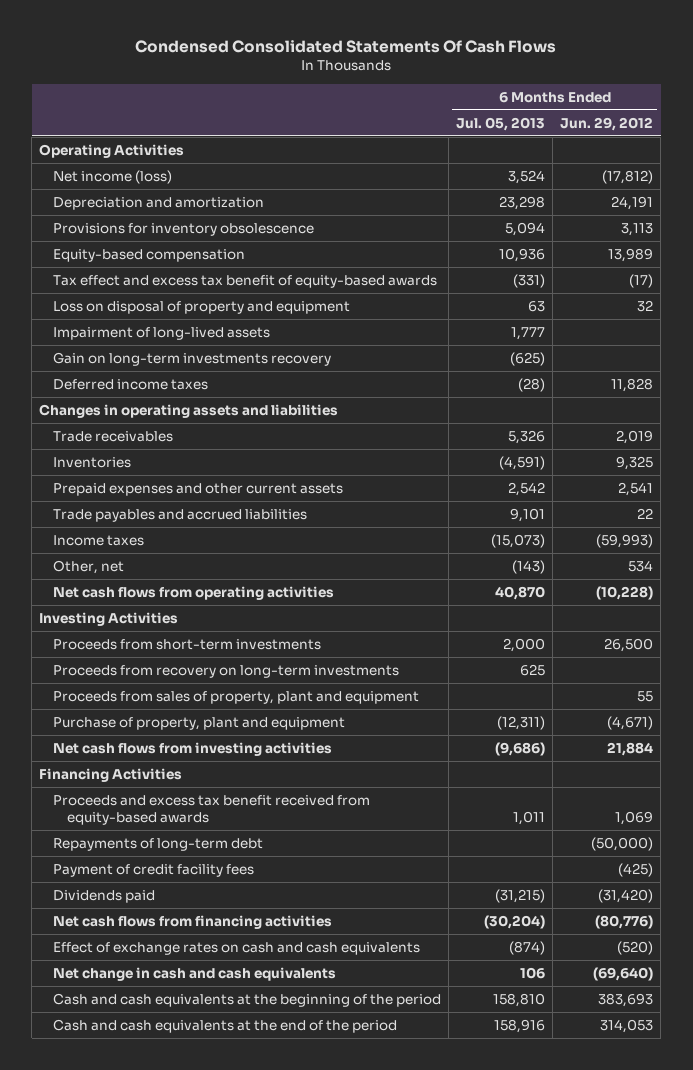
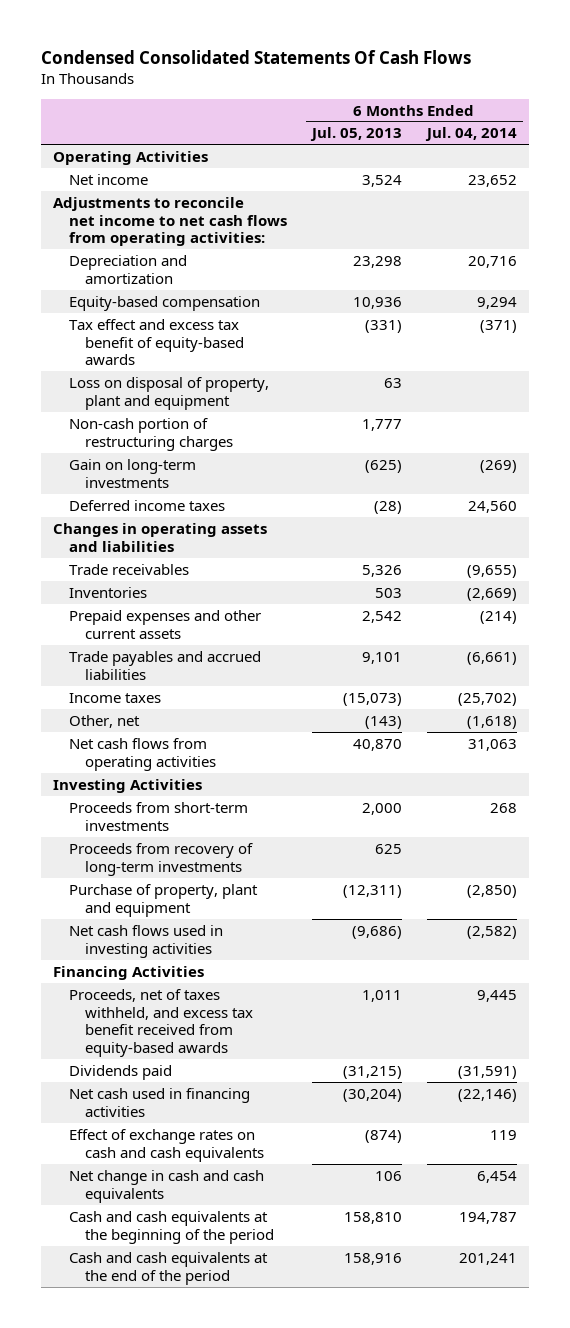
[560,116,654,131] Jun. 29, 2012 -> none
none -> [424,127,517,142] Jul. 04, 2014
[52,169,172,184] Net income (loss) -> [69,173,149,185] Net income
none -> [53,196,288,247] Adjustments to reconcile net income to net cash flows from operating activities:
[52,222,314,236] Provisions for inventory obsolescence -> none
[52,300,350,314] Loss on disposal of property and equipment -> [69,376,270,410] Loss on disposal of property, plant and equipment
[52,326,270,340] Impairment of long-lived assets -> [69,417,234,451] Non-cash portion of restructuring charges
[52,351,331,366] Gain on long-term investments recovery -> [69,458,197,488] Gain on long-term investments
[499,455,546,470] (4,591) -> [374,587,402,598] 503
[52,690,419,704] Proceeds from sales of property, plant and equipment -> none
[52,664,399,678] Proceeds from recovery on long-term investments -> [69,842,254,876] Proceeds from recovery of long-term investments
[52,741,332,756] Net cash flows from investing activities -> [69,924,224,958] Net cash flows used in investing activities
[52,837,263,851] Repayments of long-term debt -> none
[52,863,254,877] Payment of credit facility fees -> none
[52,794,370,825] Proceeds and excess tax benefit received from equity-based awards -> [69,988,254,1058] Proceeds, net of taxes withheld, and excess tax benefit received from equity-based awards
[52,914,332,929] Net cash flows from financing activities -> [69,1087,251,1117] Net cash used in financing activities

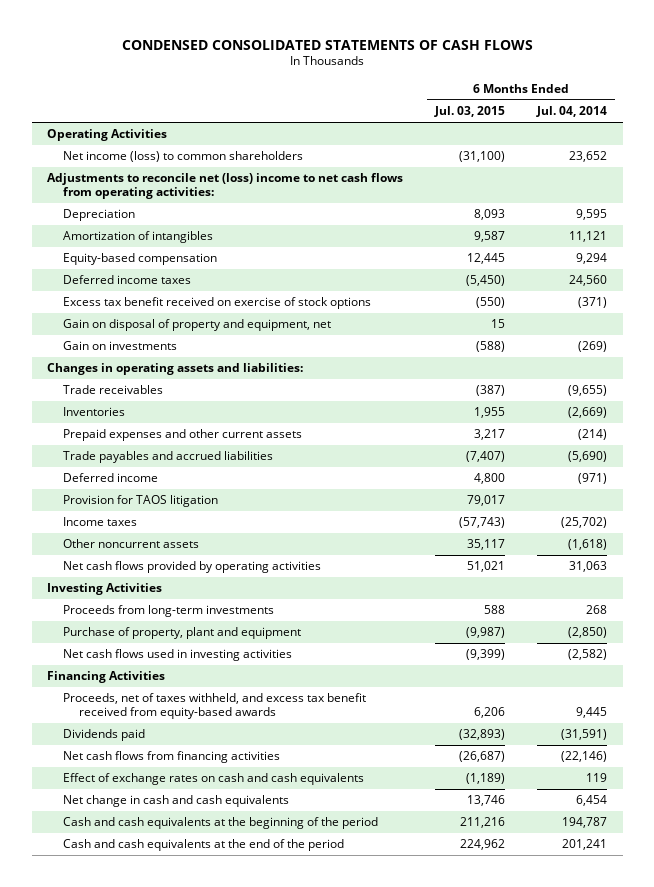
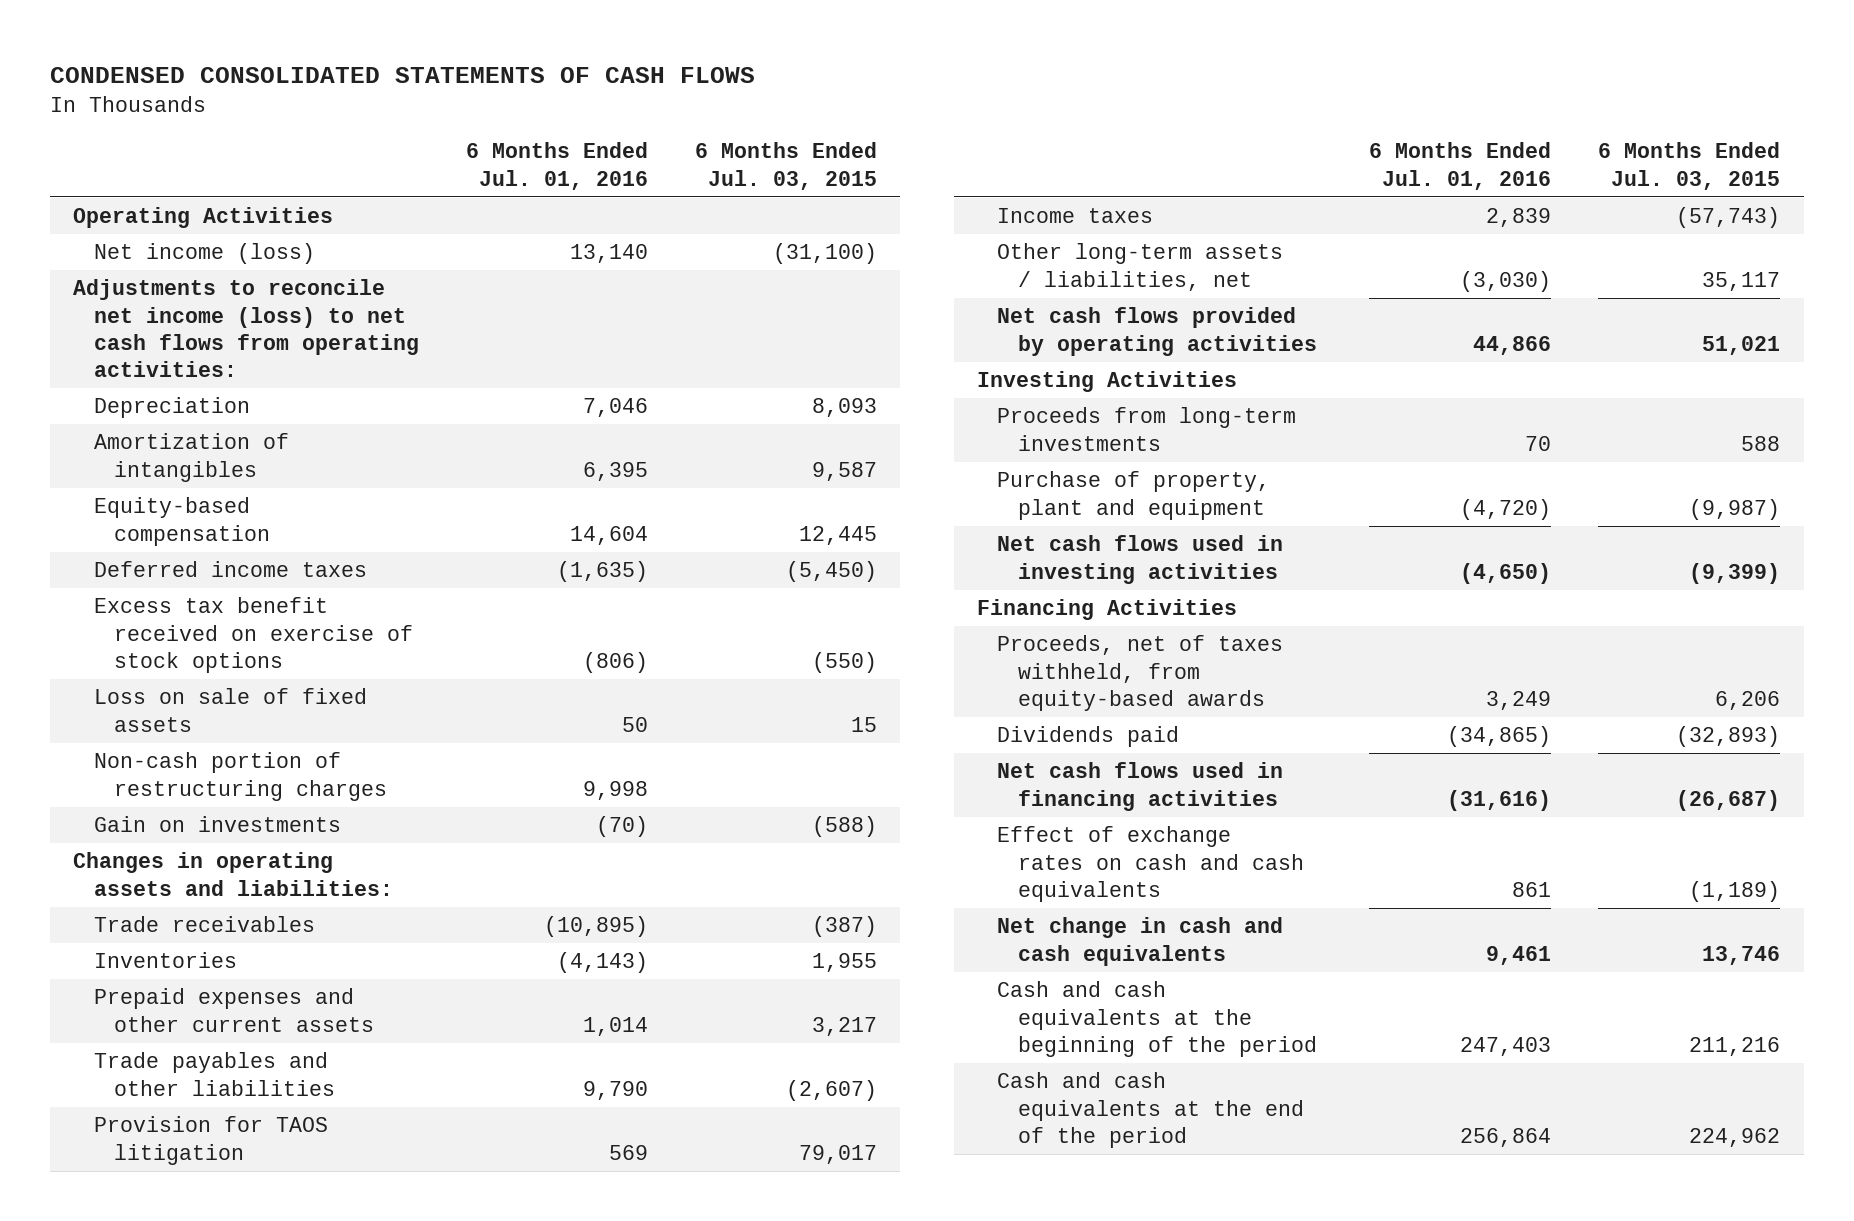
[535,106,607,118] Jul. 04, 2014 -> none
none -> [465,142,648,190] 6 Months Ended Jul. 01, 2016
[63,151,304,163] Net income (loss) to common shareholders -> [93,243,315,265] Net income (loss)
[47,173,404,200] Adjustments to reconcile net (loss) income to net cash flows from operating activities: -> [73,279,419,378] Adjustments to reconcile net income (loss) to net cash flows from operating activities:
[63,319,332,332] Gain on disposal of property and equipment, net -> [93,688,367,732] Loss on sale of fixed assets
none -> [93,752,388,801] Non-cash portion of restructuring charges
[63,473,159,483] Deferred income -> none
[63,451,274,464] Trade payables and accrued liabilities -> [93,1052,336,1096] Trade payables and other liabilities
[466,451,506,463] (7,407) -> [785,1079,877,1101] (2,607)
[63,539,200,549] Other noncurrent assets -> [997,243,1284,291] Other long-term assets / liabilities, net
[63,693,367,720] Proceeds, net of taxes withheld, and excess tax benefit received from equity-based awards -> [997,635,1284,711] Proceeds, net of taxes withheld, from equity-based awards
[63,751,281,764] Net cash flows from financing activities -> [997,762,1284,811] Net cash flows used in financing activities

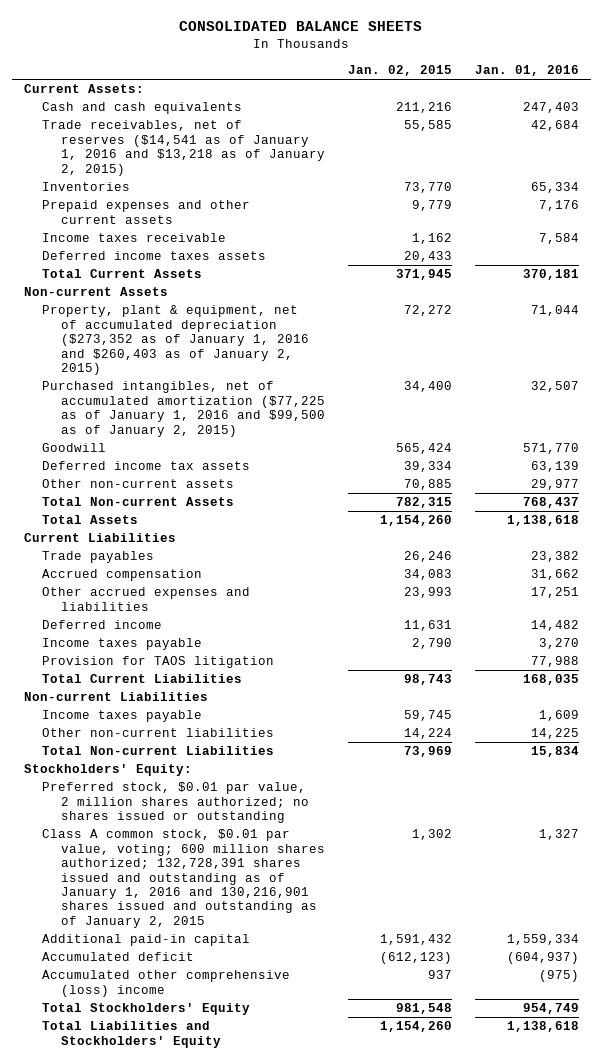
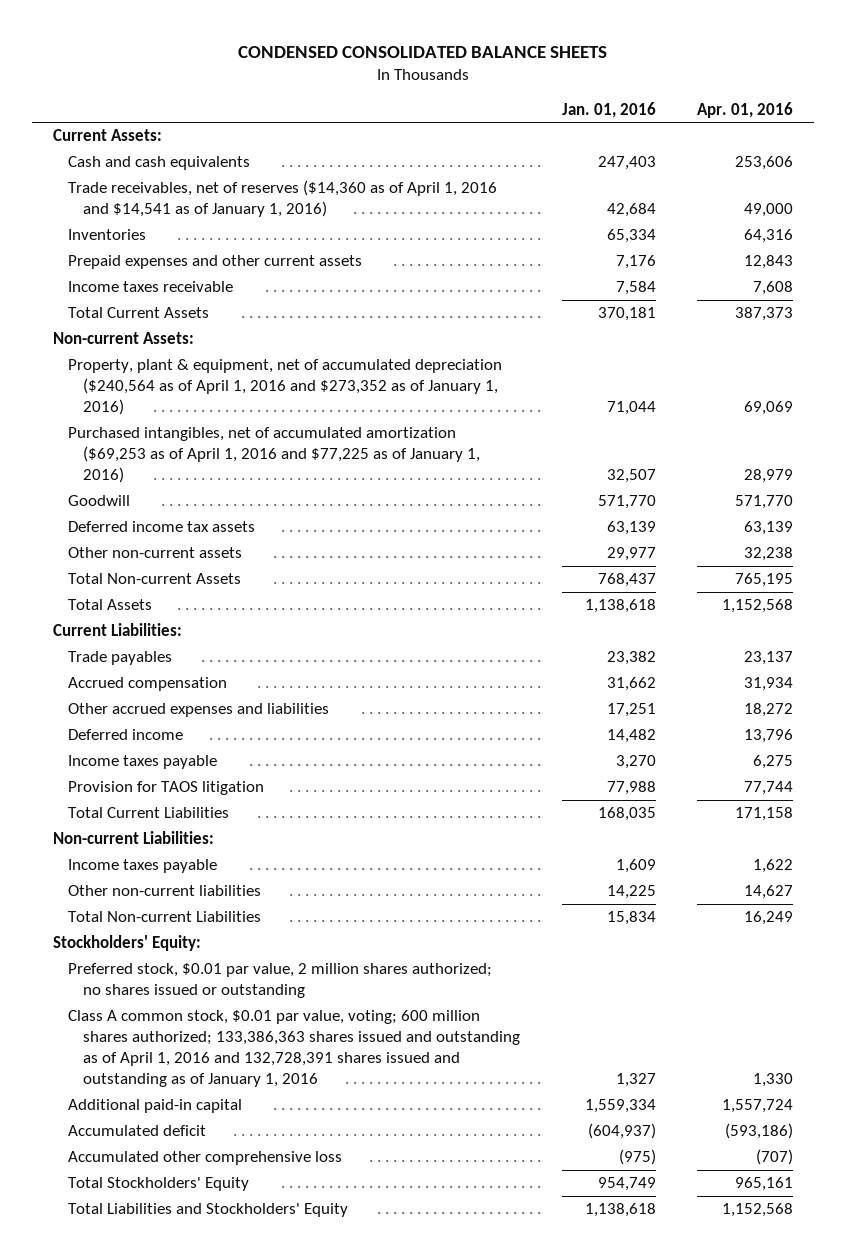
[179,21,423,32] CONSOLIDATED BALANCE SHEETS -> [237,45,607,58] CONDENSED CONSOLIDATED BALANCE SHEETS
[347,65,452,77] Jan. 02, 2015 -> none
none -> [697,101,794,118] Apr. 01, 2016
[42,120,325,176] Trade receivables, net of reserves ($14,541 as of January 1, 2016 and $13,218 as of January 2, 2015) -> [67,180,497,218] Trade receivables, net of reserves ($14,360 as of April 1, 2016 and $14,541 as of January 1, 2016)
[42,251,267,261] Deferred income taxes assets -> none
[23,287,168,297] Non-current Assets -> [52,332,194,345] Non-current Assets:
[42,305,309,375] Property, plant & equipment, net of accumulated depreciation ($273,352 as of January 1, 2016 and $260,403 as of January 2, 2015) -> [67,359,502,416] Property, plant & equipment, net of accumulated depreciation ($240,564 as of April 1, 2016 and $273,352 as of January 1, 2016)
[42,381,325,437] Purchased intangibles, net of accumulated amortization ($77,225 as of January 1, 2016 and $99,500 as of January 2, 2015) -> [67,427,481,484] Purchased intangibles, net of accumulated amortization ($69,253 as of April 1, 2016 and $77,225 as of January 1, 2016)
[23,533,176,543] Current Liabilities -> [52,623,182,637] Current Liabilities:
[23,692,208,702] Non-current Liabilities -> [52,831,214,845] Non-current Liabilities:
[42,829,325,928] Class A common stock, $0.01 par value, voting; 600 million shares authorized; 132,728,391 shares issued and outstanding as of January 1, 2016 and 130,216,901 shares issued and outstanding as of January 2, 2015 -> [67,1010,521,1087] Class A common stock, $0.01 par value, voting; 600 million shares authorized; 133,386,363 shares issued and outstanding as of April 1, 2016 and 132,728,391 shares issued and outstanding as of January 1, 2016
[42,970,291,997] Accumulated other comprehensive (loss) income -> [67,1151,342,1166] Accumulated other comprehensive loss

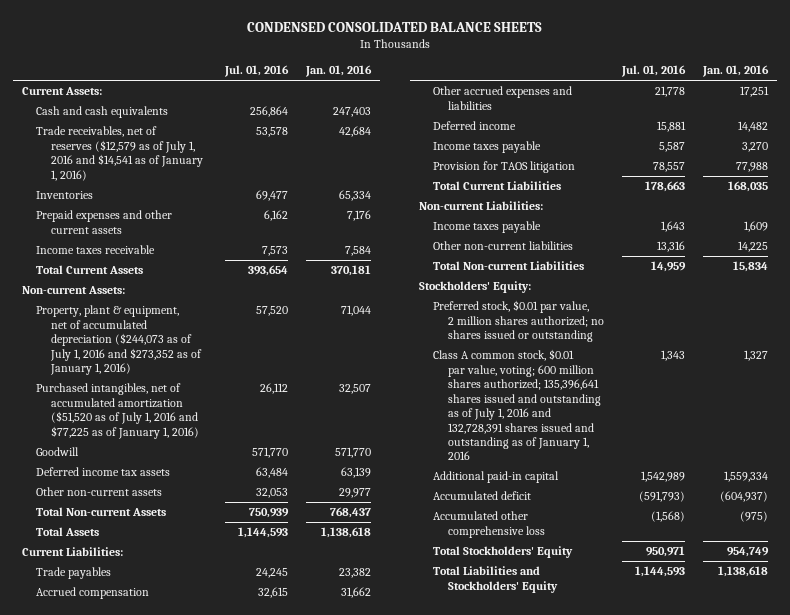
[697,101,794,118] Apr. 01, 2016 -> none
none -> [223,65,289,78] Jul. 01, 2016
[67,180,497,218] Trade receivables, net of reserves ($14,360 as of April 1, 2016 and $14,541 as of January 1, 2016) -> [36,126,203,181] Trade receivables, net of reserves ($12,579 as of July 1, 2016 and $14,541 as of January 1, 2016)
[67,359,502,416] Property, plant & equipment, net of accumulated depreciation ($240,564 as of April 1, 2016 and $273,352 as of January 1, 2016) -> [36,305,202,376] Property, plant & equipment, net of accumulated depreciation ($244,073 as of July 1, 2016 and $273,352 as of January 1, 2016)
[67,427,481,484] Purchased intangibles, net of accumulated amortization ($69,253 as of April 1, 2016 and $77,225 as of January 1, 2016) -> [36,383,199,439] Purchased intangibles, net of accumulated amortization ($51,520 as of July 1, 2016 and $77,225 as of January 1, 2016)
[67,1010,521,1087] Class A common stock, $0.01 par value, voting; 600 million shares authorized; 133,386,363 shares issued and outstanding as of April 1, 2016 and 132,728,391 shares issued and outstanding as of January 1, 2016 -> [433,349,601,461] Class A common stock, $0.01 par value, voting; 600 million shares authorized; 135,396,641 shares issued and outstanding as of July 1, 2016 and 132,728,391 shares issued and outstanding as of January 1, 2016

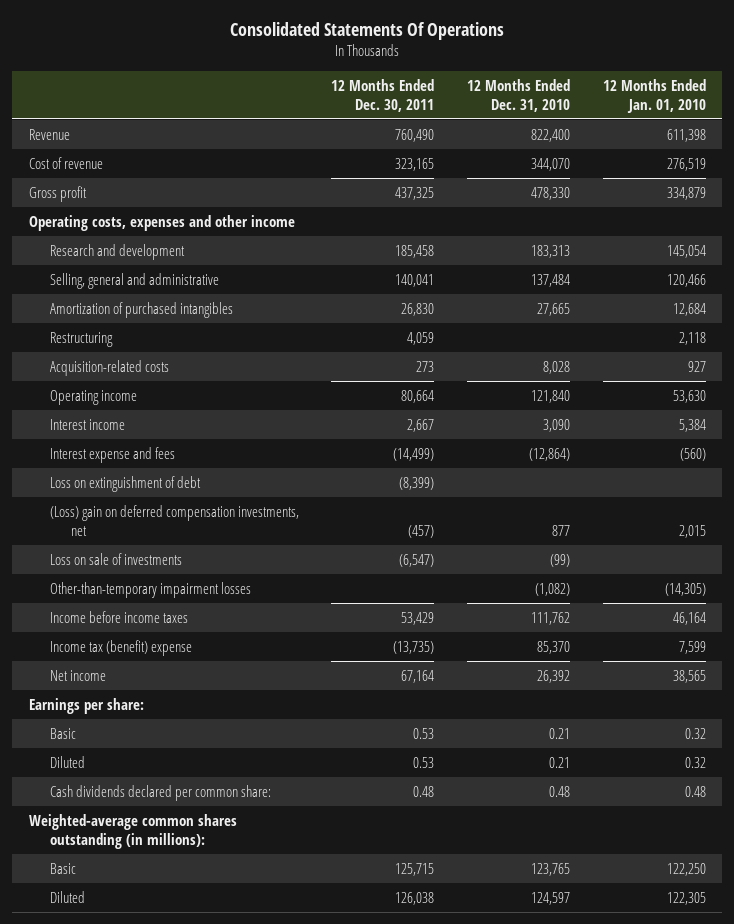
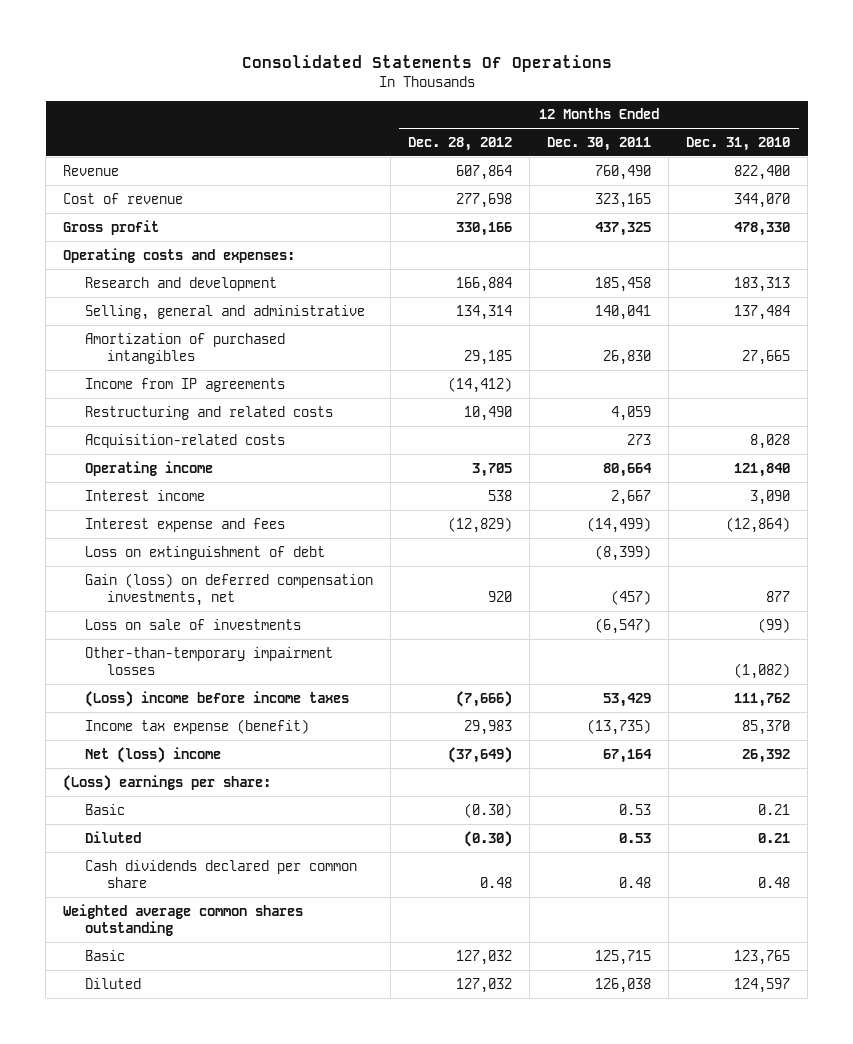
[602,79,706,113] 12 Months Ended Jan. 01, 2010 -> none
none -> [408,136,513,151] Dec. 28, 2012
[28,214,295,231] Operating costs, expenses and other income -> [63,247,296,263] Operating costs and expenses:
none -> [85,377,286,392] Income from IP agreements
[49,331,113,347] Restructuring -> [85,405,334,420] Restructuring and related costs
[49,504,299,536] (Loss) gain on deferred compensation investments, net -> [85,572,374,606] Gain (loss) on deferred compensation investments, net
[49,610,188,623] Income before income taxes -> [85,690,350,707] (Loss) income before income taxes
[49,639,192,656] Income tax (benefit) expense -> [85,718,310,734] Income tax expense (benefit)
[49,669,106,681] Net income -> [85,746,222,763] Net (loss) income
[28,697,144,714] Earnings per share: -> [63,774,272,791] (Loss) earnings per share:
[49,784,271,801] Cash dividends declared per common share: -> [85,859,358,888] Cash dividends declared per common share
[28,813,237,849] Weighted-average common shares outstanding (in millions): -> [63,903,304,936] Weighted average common shares outstanding

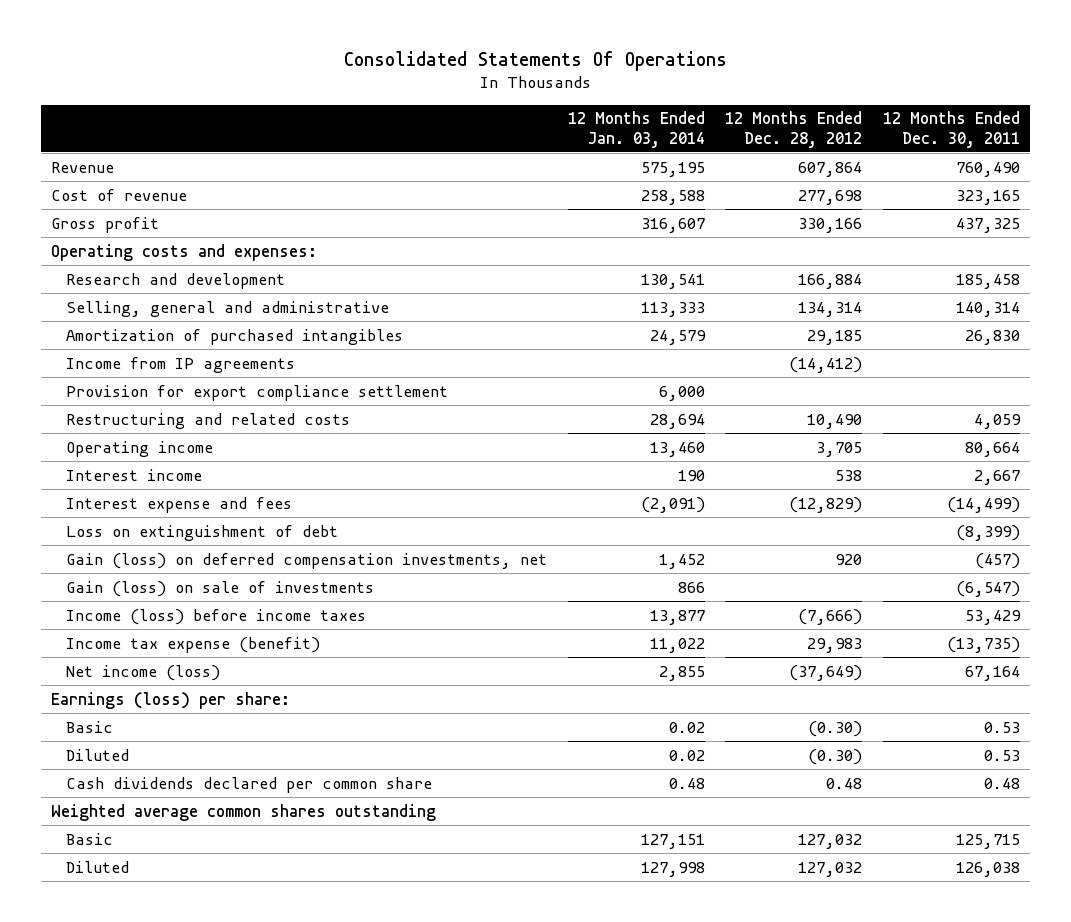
[686,136,791,151] Dec. 31, 2010 -> none
none -> [567,111,705,148] 12 Months Ended Jan. 03, 2014
[595,304,652,320] 140,041 -> [956,301,1021,317] 140,314
none -> [66,384,449,401] Provision for export compliance settlement
[85,433,286,448] Acquisition-related costs -> none
[85,646,334,675] Other-than-temporary impairment losses -> none
[85,618,302,630] Loss on sale of investments -> [66,580,375,597] Gain (loss) on sale of investments
[85,690,350,707] (Loss) income before income taxes -> [66,608,367,625] Income (loss) before income taxes
[85,746,222,763] Net (loss) income -> [66,664,221,681] Net income (loss)
[63,774,272,791] (Loss) earnings per share: -> [51,691,291,709] Earnings (loss) per share:

